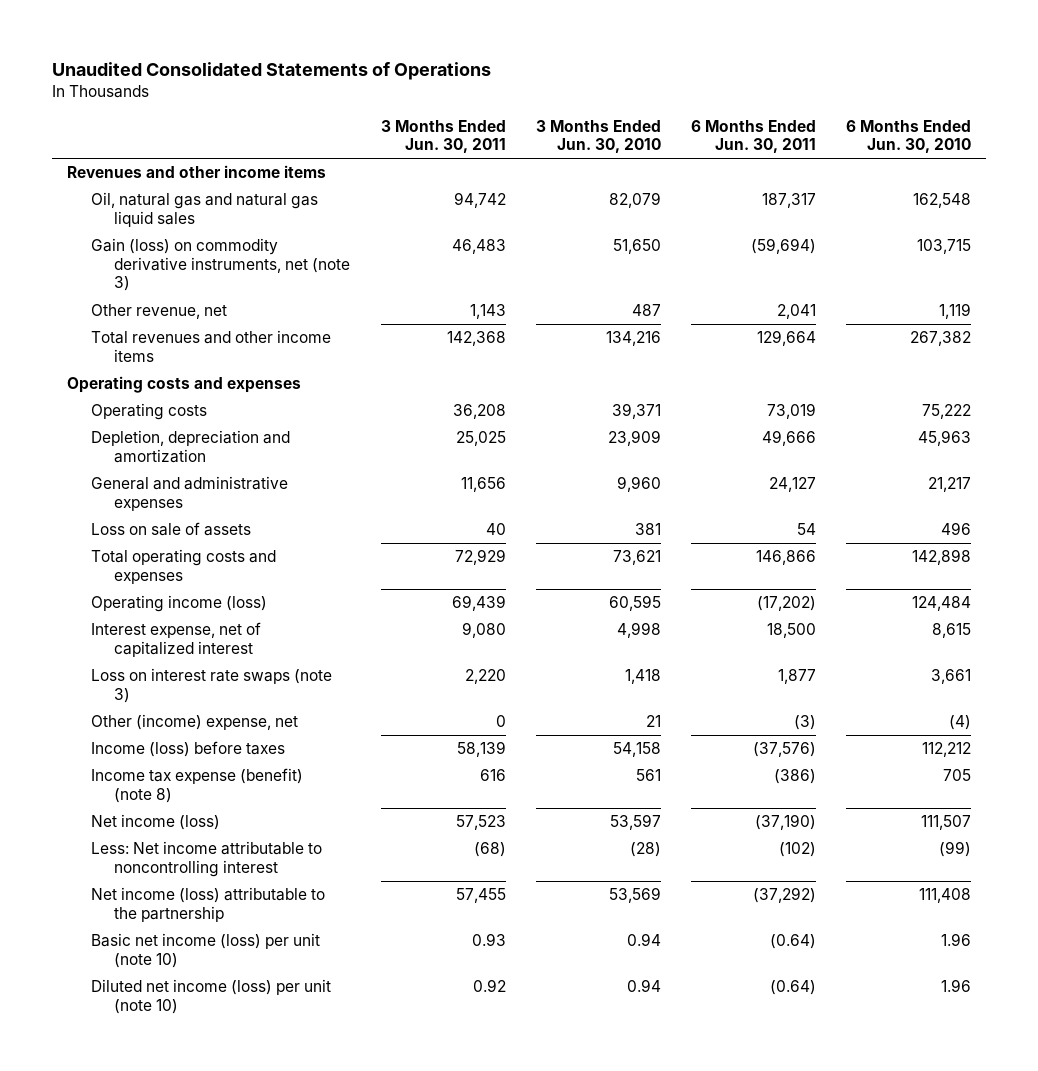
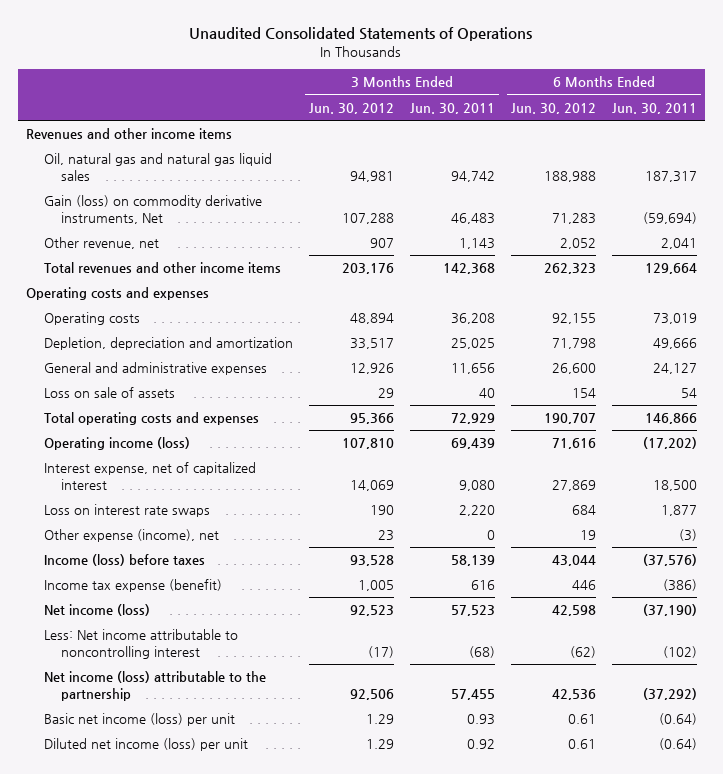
[535,119,661,154] 3 Months Ended Jun. 30, 2010 -> none
[846,119,972,154] 6 Months Ended Jun. 30, 2010 -> none
none -> [308,102,394,114] Jun. 30, 2012
none -> [510,102,596,114] Jun. 30, 2012
[90,238,351,292] Gain (loss) on commodity derivative instruments, net (note 3) -> [43,195,262,224] Gain (loss) on commodity derivative instruments, Net
[90,668,332,703] Loss on interest rate swaps (note 3) -> [43,504,210,518] Loss on interest rate swaps
[90,714,298,731] Other (income) expense, net -> [43,529,219,543] Other expense (income), net
[90,768,303,803] Income tax expense (benefit) (note 8) -> [43,579,222,593] Income tax expense (benefit)
[90,933,320,968] Basic net income (loss) per unit (note 10) -> [43,713,235,727] Basic net income (loss) per unit
[90,979,331,1014] Diluted net income (loss) per unit (note 10) -> [43,738,248,752] Diluted net income (loss) per unit

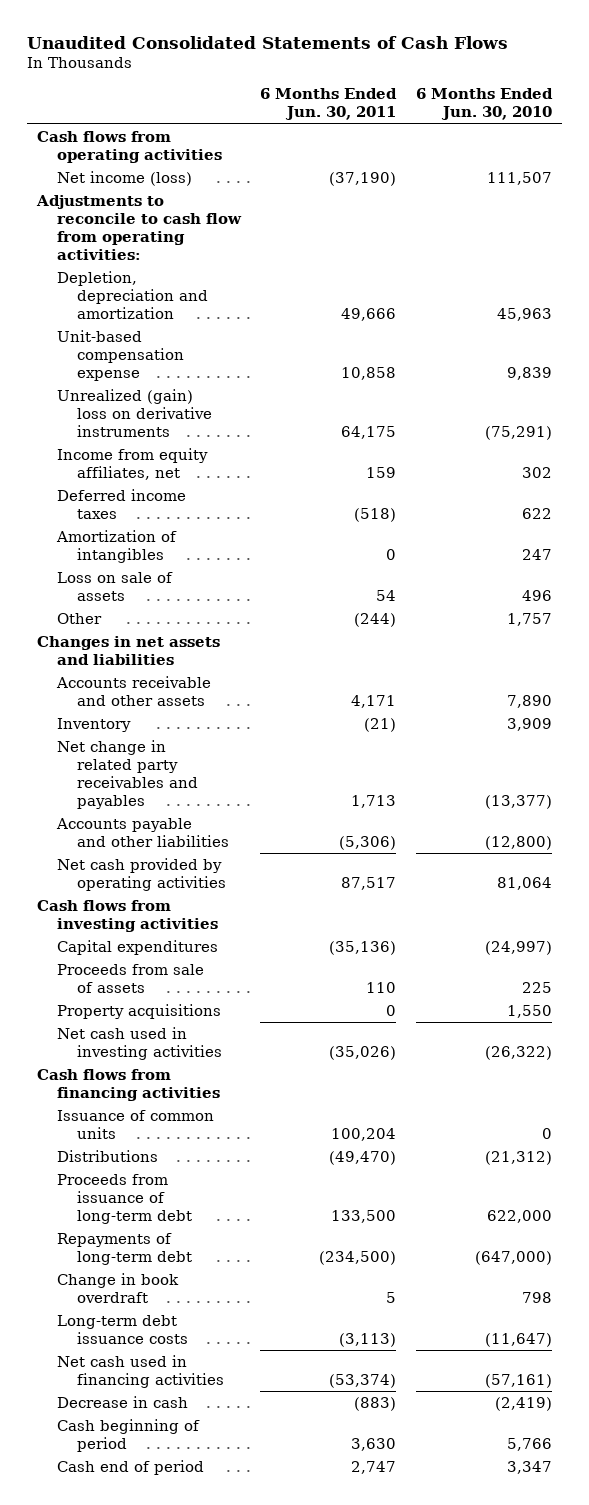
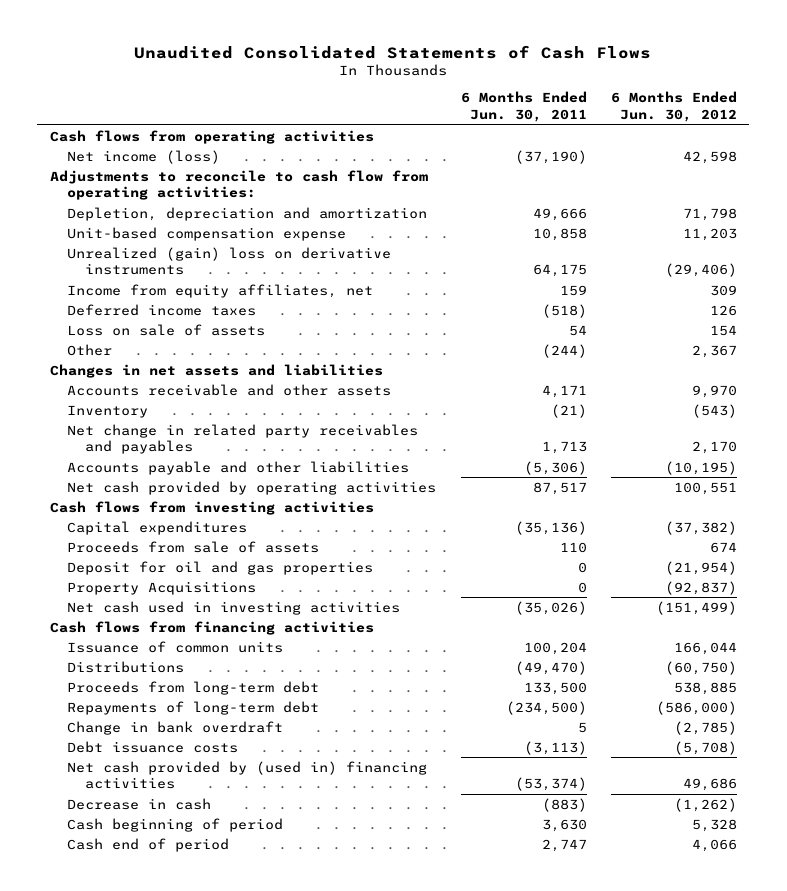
[416,88,554,121] 6 Months Ended Jun. 30, 2010 -> none
none -> [610,91,737,123] 6 Months Ended Jun. 30, 2012
[55,529,177,563] Amortization of intangibles -> none
none -> [67,560,374,575] Deposit for oil and gas properties
[56,1003,221,1019] Property acquisitions -> [67,580,257,595] Property Acquisitions
[56,1173,192,1224] Proceeds from issuance of long-term debt -> [67,680,320,695] Proceeds from long-term debt
[56,1272,179,1303] Change in book overdraft -> [67,720,284,735] Change in bank overdraft
[56,1314,188,1344] Long-term debt issuance costs -> [67,740,239,753] Debt issuance costs
[56,1354,224,1388] Net cash used in financing activities -> [67,760,428,790] Net cash provided by (used in) financing activities

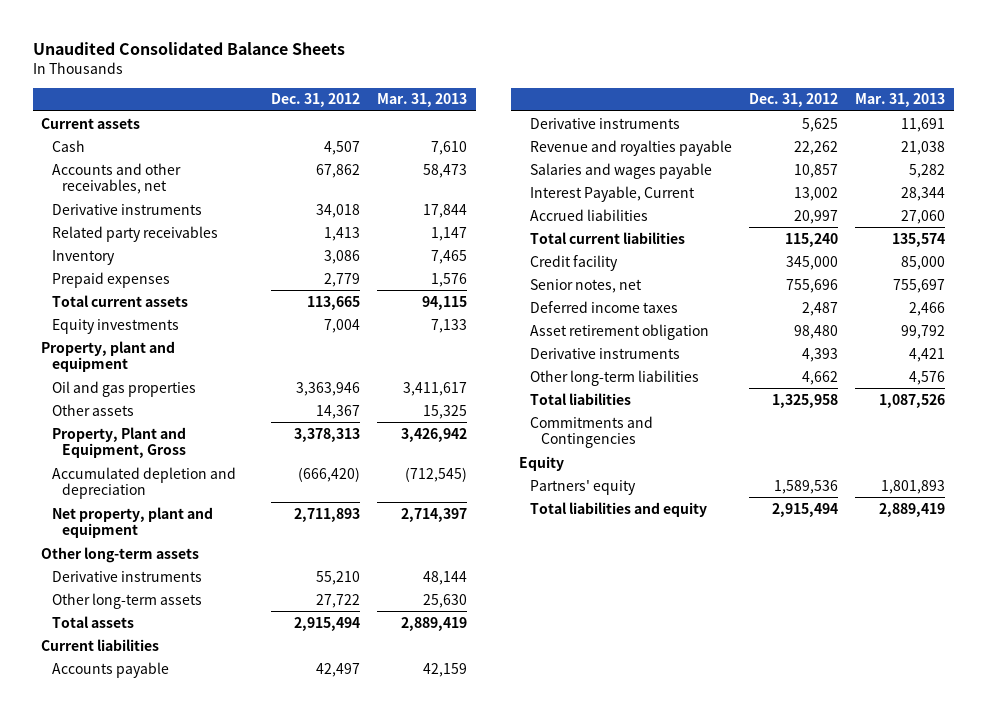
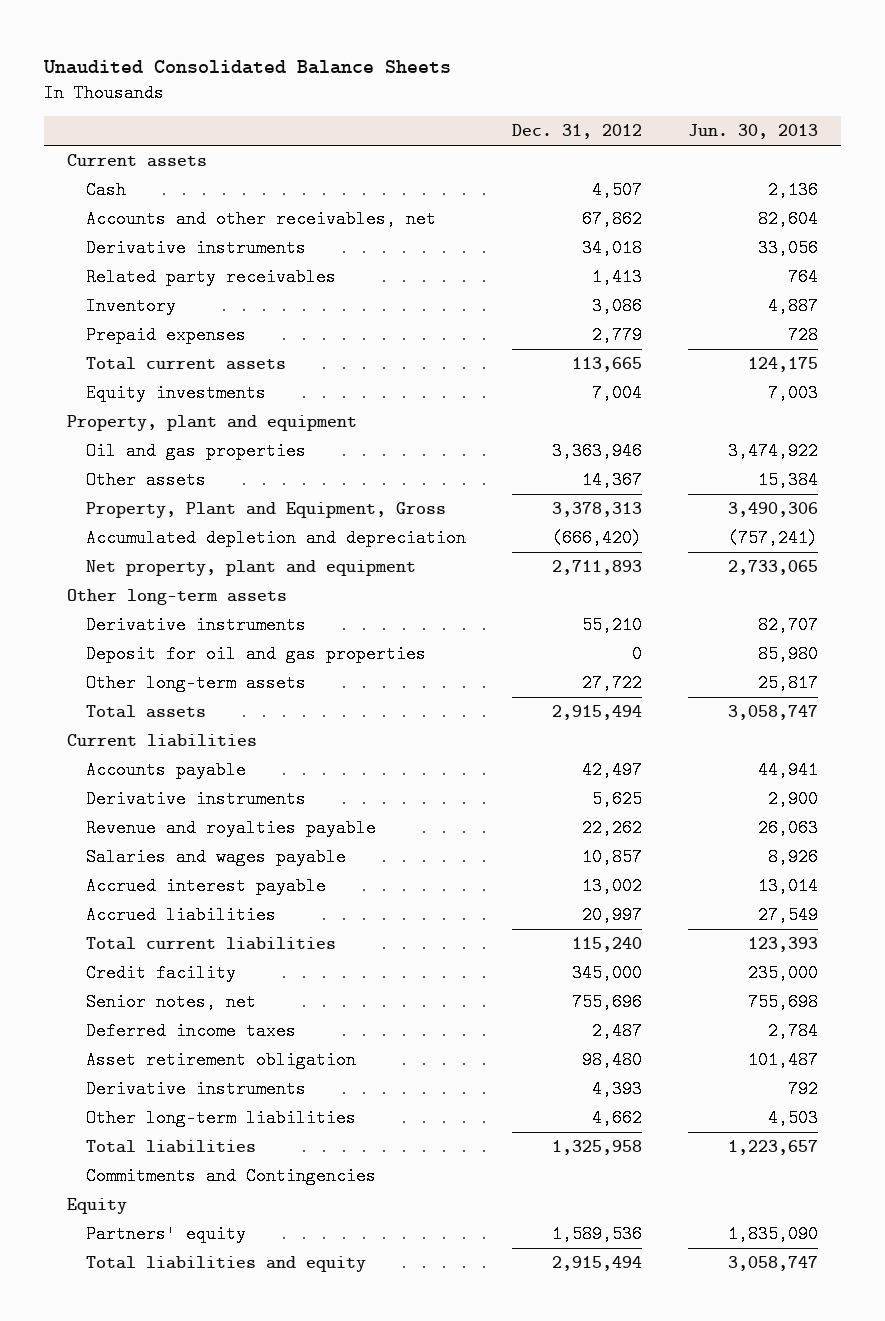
[377,93,468,108] Mar. 31, 2013 -> none
none -> [687,124,818,140] Jun. 30, 2013
none -> [85,645,426,664] Deposit for oil and gas properties
[530,185,696,202] Interest Payable, Current -> [85,877,326,896] Accrued interest payable

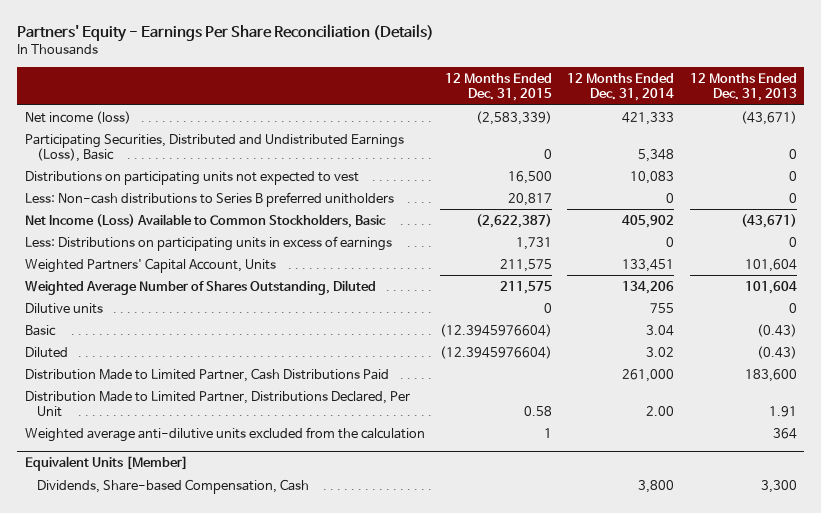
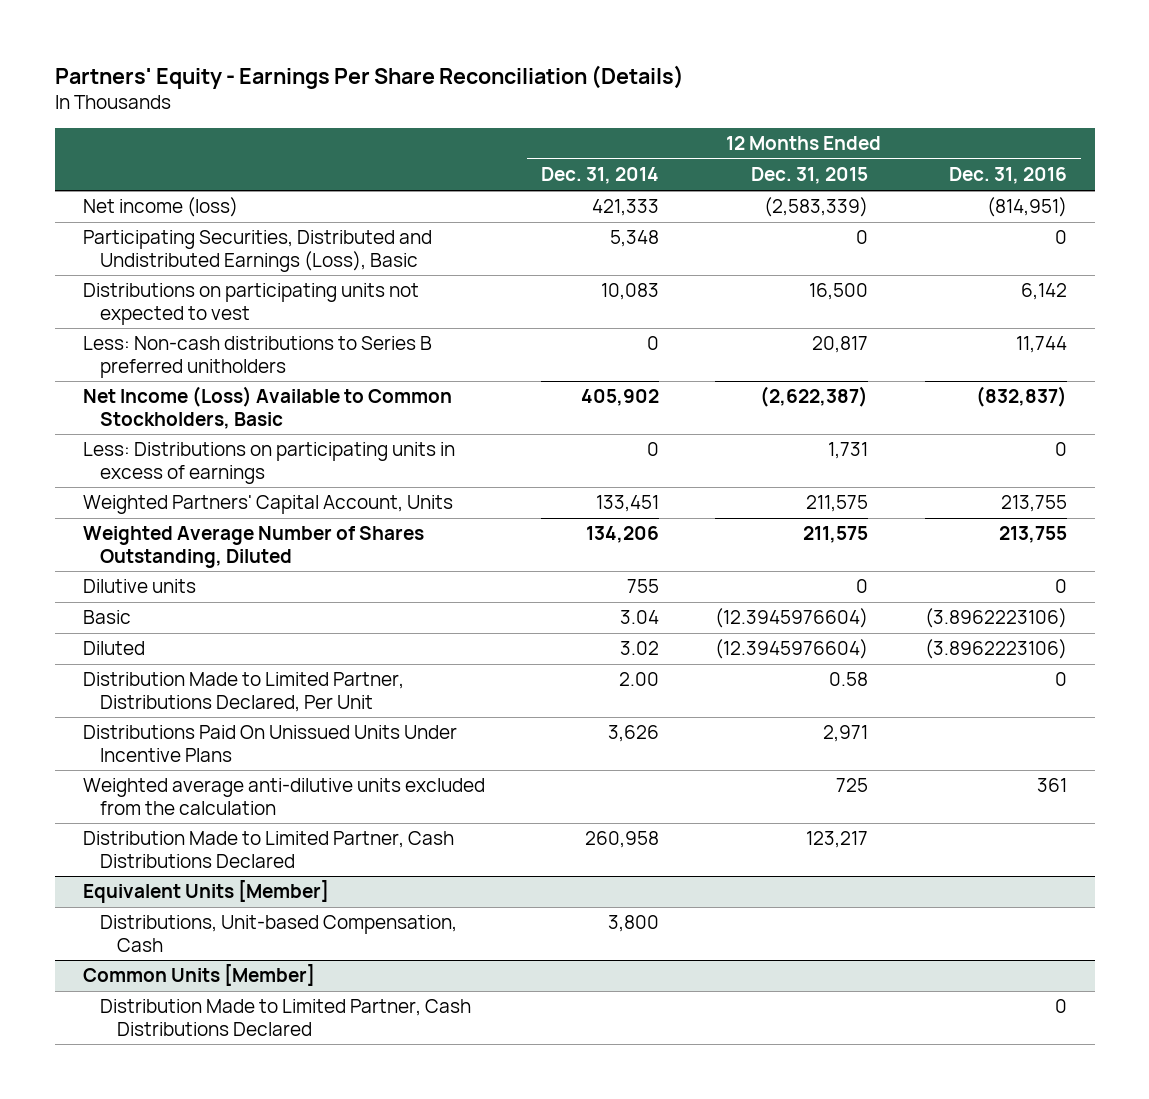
[689,72,797,102] 12 Months Ended Dec. 31, 2013 -> none
none -> [948,167,1067,185] Dec. 31, 2016
[24,367,389,382] Distribution Made to Limited Partner, Cash Distributions Paid -> none
none -> [82,725,457,762] Distributions Paid On Unissued Units Under Incentive Plans
[544,427,553,438] 1 -> [836,778,869,793] 725
none -> [82,831,454,868] Distribution Made to Limited Partner, Cash Distributions Declared
[36,478,309,494] Dividends, Share-based Compensation, Cash -> [99,915,457,952] Distributions, Unit-based Compensation, Cash
none -> [82,964,315,987] Common Units [Member]
none -> [99,999,471,1036] Distribution Made to Limited Partner, Cash Distributions Declared

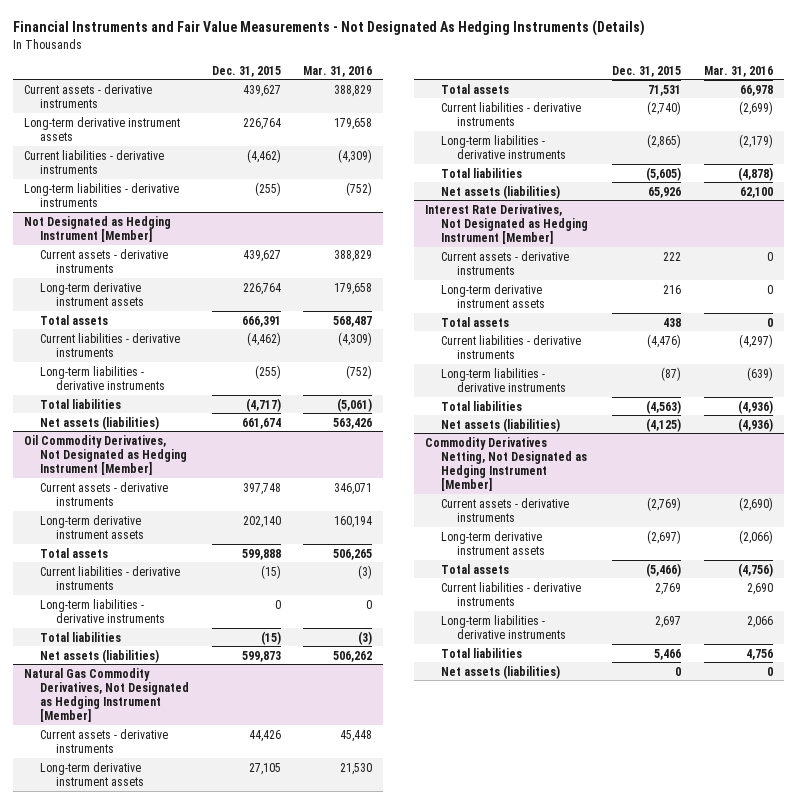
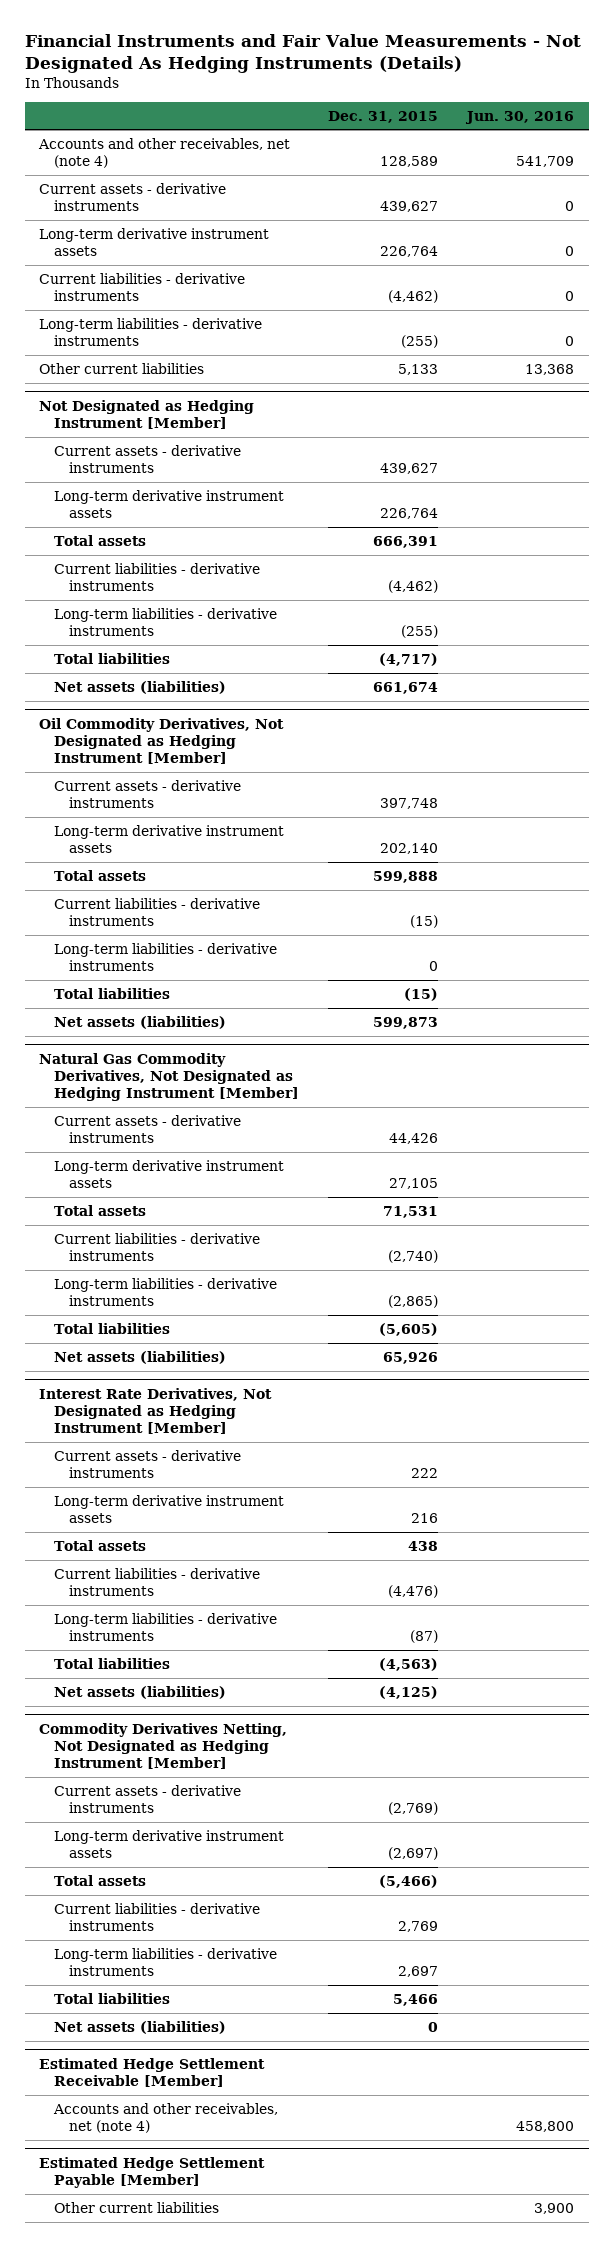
[303,65,373,77] Mar. 31, 2016 -> none
none -> [465,110,575,124] Jun. 30, 2016
none -> [38,137,291,169] Accounts and other receivables, net (note 4)
none -> [39,362,205,374] Other current liabilities
none -> [39,2057,266,2087] Estimated Hedge Settlement Receivable [Member]
none -> [53,2102,279,2134] Accounts and other receivables, net (note 4)
none -> [39,2156,266,2188] Estimated Hedge Settlement Payable [Member]
none -> [54,2201,220,2213] Other current liabilities

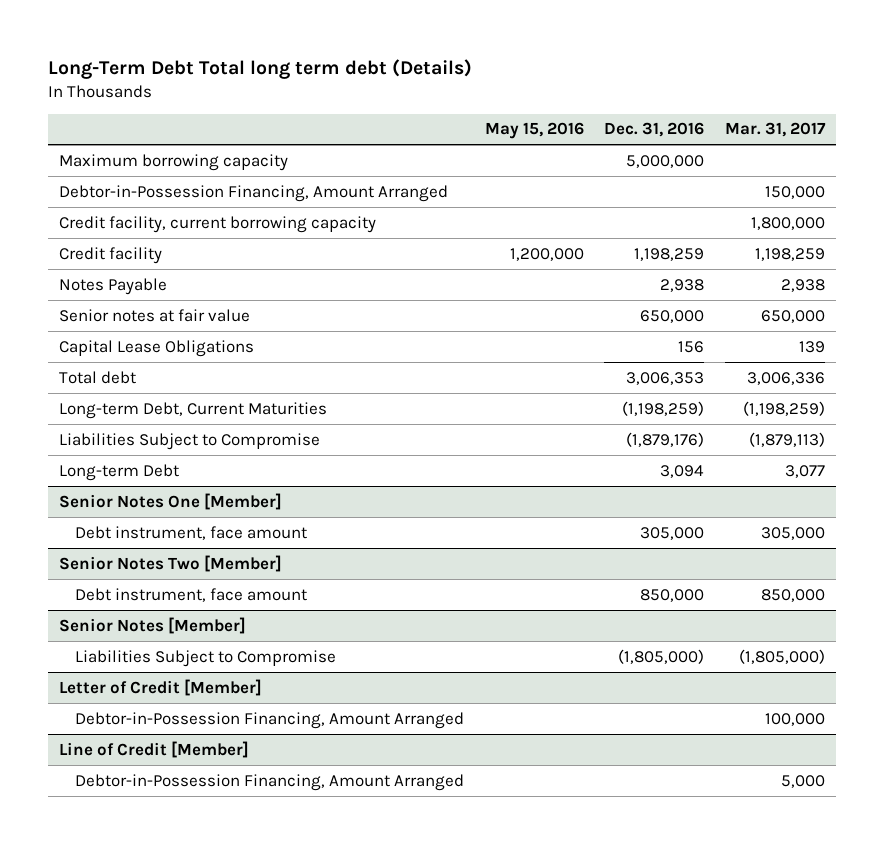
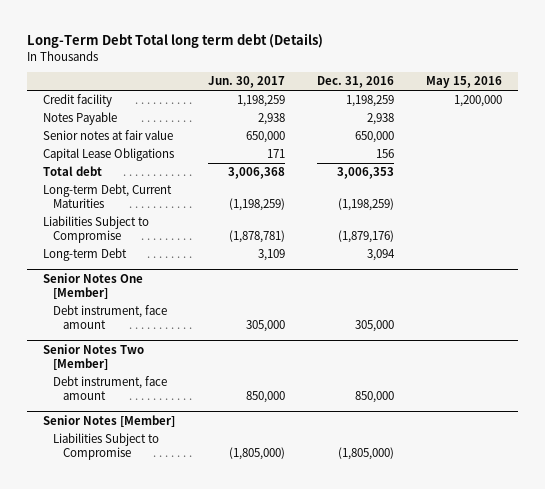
[725,122,827,138] Mar. 31, 2017 -> none
none -> [207,76,285,89] Jun. 30, 2017
[58,153,288,171] Maximum borrowing capacity -> none
[58,184,448,202] Debtor-in-Possession Financing, Amount Arranged -> none
[58,215,376,233] Credit facility, current borrowing capacity -> none
[58,678,262,696] Letter of Credit [Member] -> none
[74,711,464,729] Debtor-in-Possession Financing, Amount Arranged -> none
[58,740,249,758] Line of Credit [Member] -> none
[74,773,464,791] Debtor-in-Possession Financing, Amount Arranged -> none

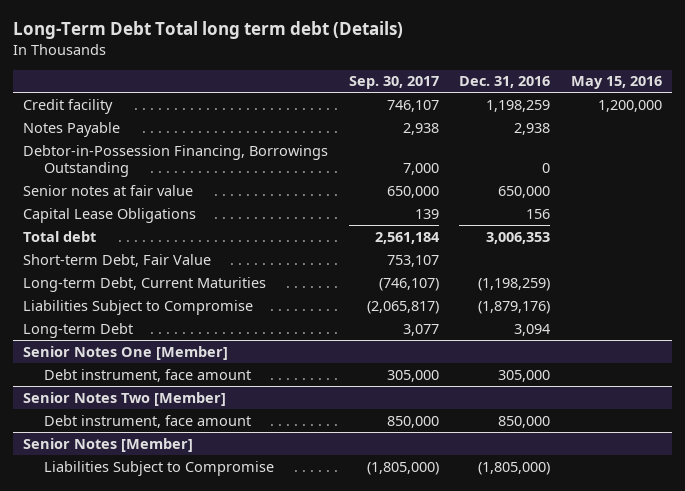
[207,76,285,89] Jun. 30, 2017 -> none
none -> [348,76,439,90] Sep. 30, 2017
none -> [22,144,328,177] Debtor-in-Possession Financing, Borrowings Outstanding
none -> [22,253,211,267] Short-term Debt, Fair Value

